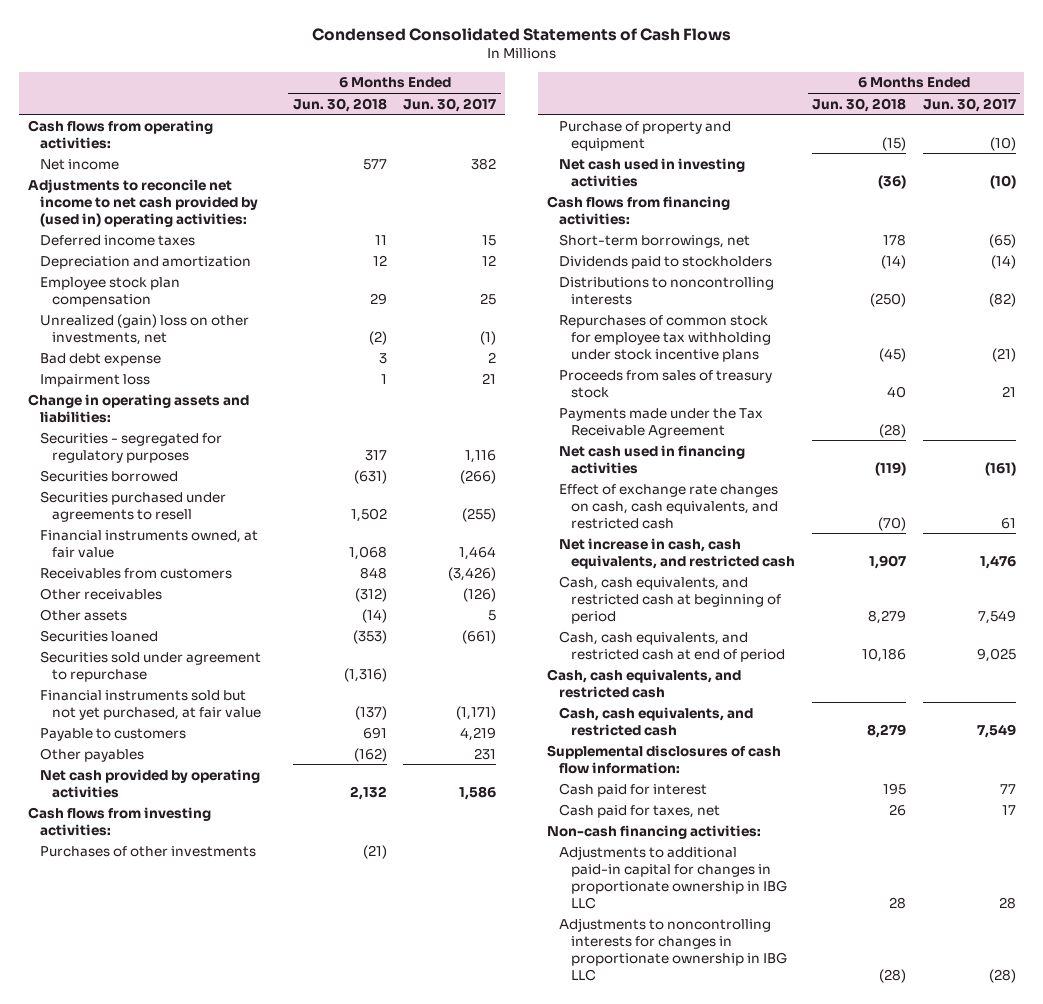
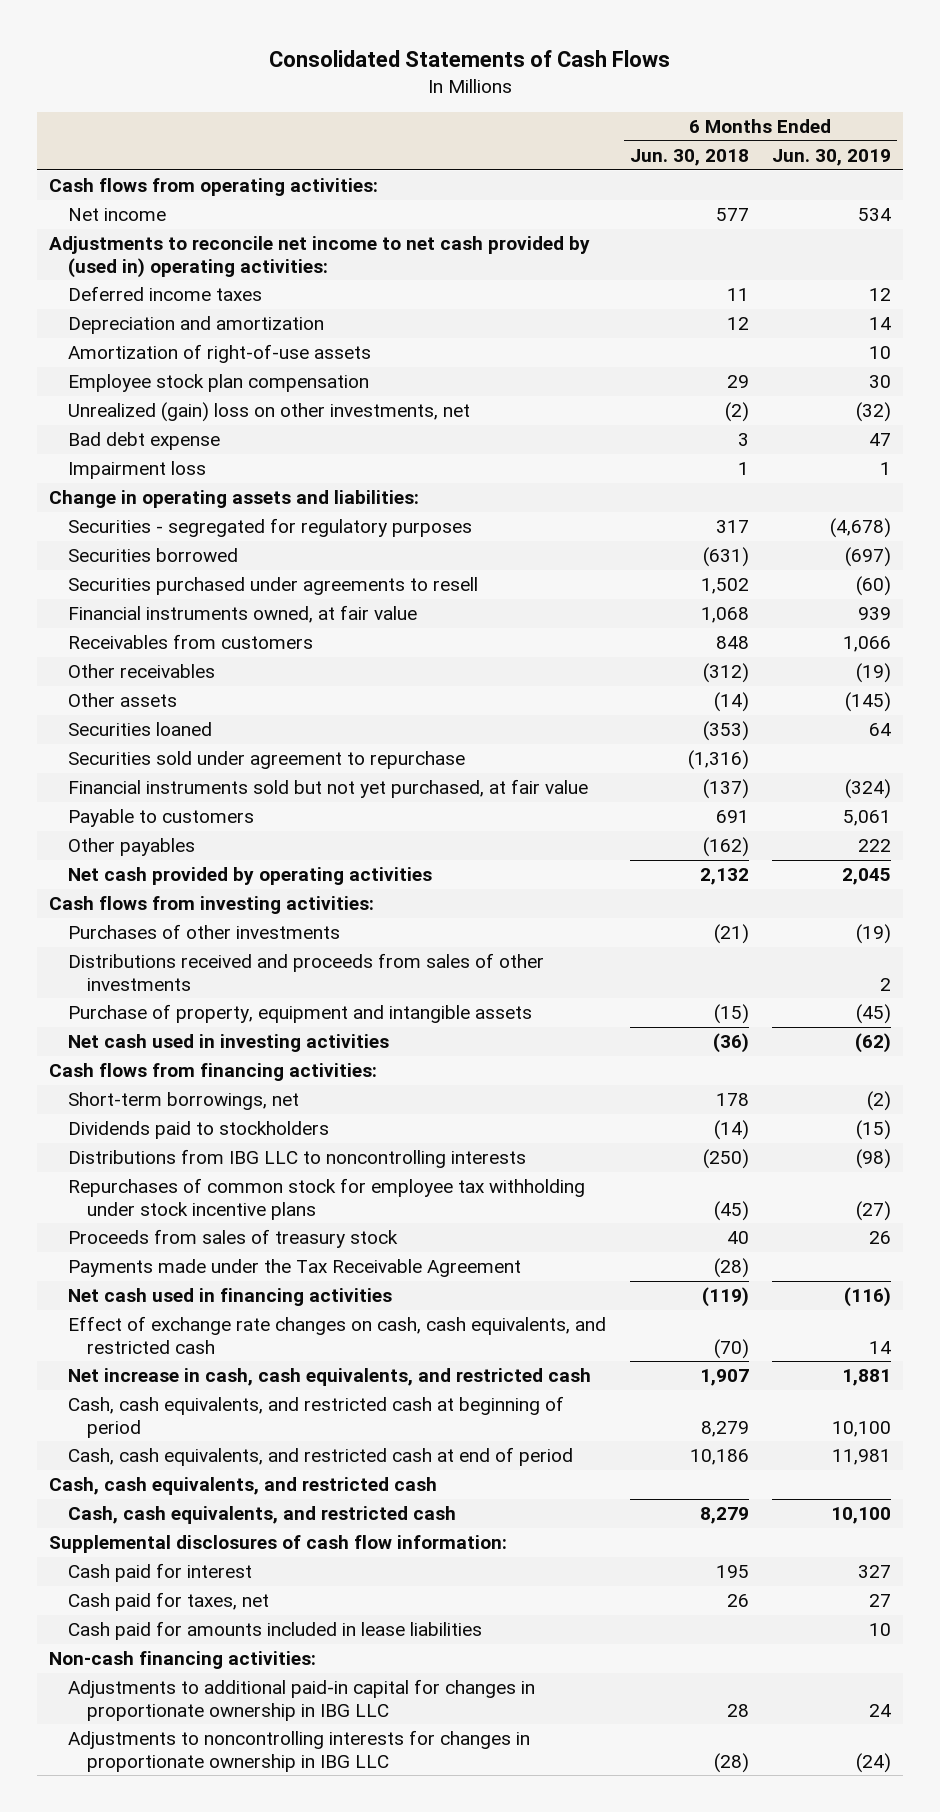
[311,28,731,42] Condensed Consolidated Statements of Cash Flows -> [268,49,670,67] Consolidated Statements of Cash Flows
[403,97,497,112] Jun. 30, 2017 -> none
none -> [772,149,892,167] Jun. 30, 2019
none -> [67,344,371,364] Amortization of right-of-use assets
none -> [67,953,544,991] Distributions received and proceeds from sales of other investments
[558,120,731,151] Purchase of property and equipment -> [67,1004,532,1024] Purchase of property, equipment and intangible assets
[558,276,774,305] Distributions to noncontrolling interests -> [67,1149,526,1169] Distributions from IBG LLC to noncontrolling interests
none -> [67,1621,482,1641] Cash paid for amounts included in lease liabilities

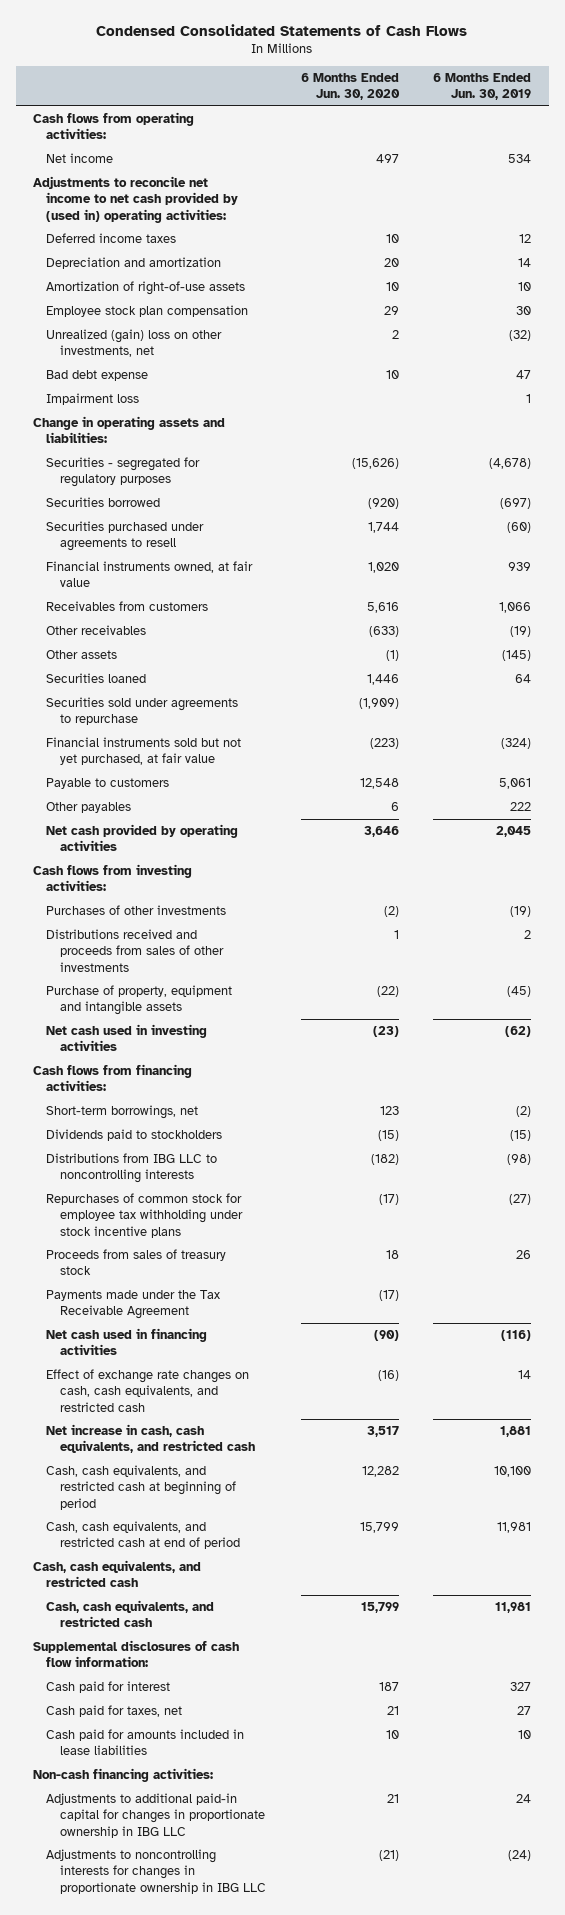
[268,49,670,67] Consolidated Statements of Cash Flows -> [96,23,468,36] Condensed Consolidated Statements of Cash Flows
[629,149,749,167] Jun. 30, 2018 -> none
none -> [300,73,400,101] 6 Months Ended Jun. 30, 2020
[67,751,465,770] Securities sold under agreement to repurchase -> [46,697,239,726] Securities sold under agreements to repurchase
[831,1507,892,1525] 10,100 -> [495,1602,532,1614] 11,981

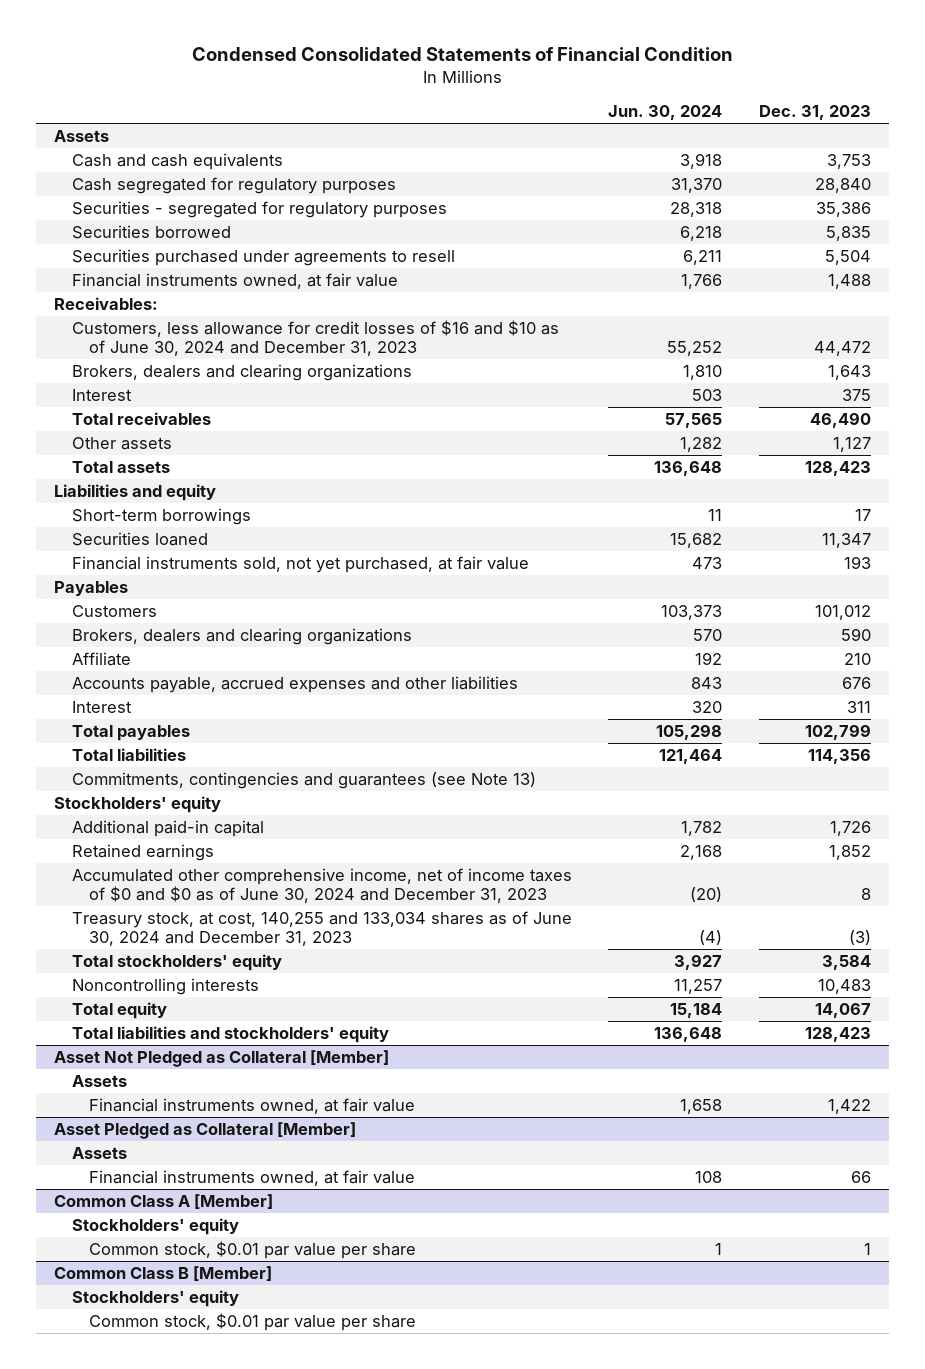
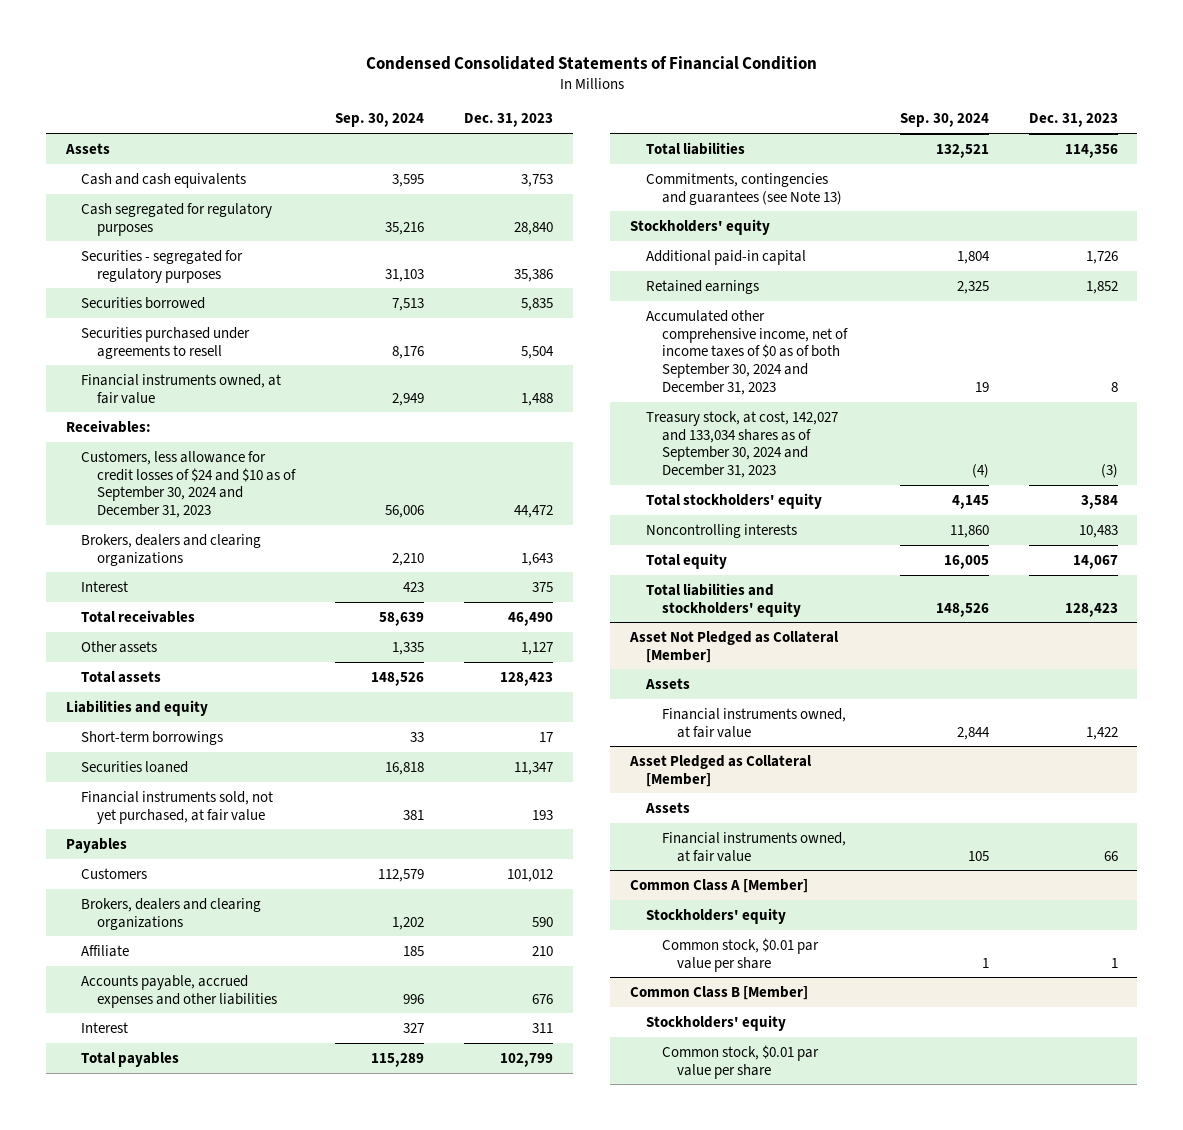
[608,105,723,121] Jun. 30, 2024 -> none
none -> [335,113,425,128] Sep. 30, 2024
[71,319,559,357] Customers, less allowance for credit losses of $16 and $10 as of June 30, 2024 and December 31, 2023 -> [81,450,297,519] Customers, less allowance for credit losses of $24 and $10 as of September 30, 2024 and December 31, 2023
[71,867,572,904] Accumulated other comprehensive income, net of income taxes of $0 and $0 as of June 30, 2024 and December 31, 2023 -> [645,309,848,396] Accumulated other comprehensive income, net of income taxes of $0 as of both September 30, 2024 and December 31, 2023
[71,910,572,947] Treasury stock, at cost, 140,255 and 133,034 shares as of June 30, 2024 and December 31, 2023 -> [645,410,838,479] Treasury stock, at cost, 142,027 and 133,034 shares as of September 30, 2024 and December 31, 2023

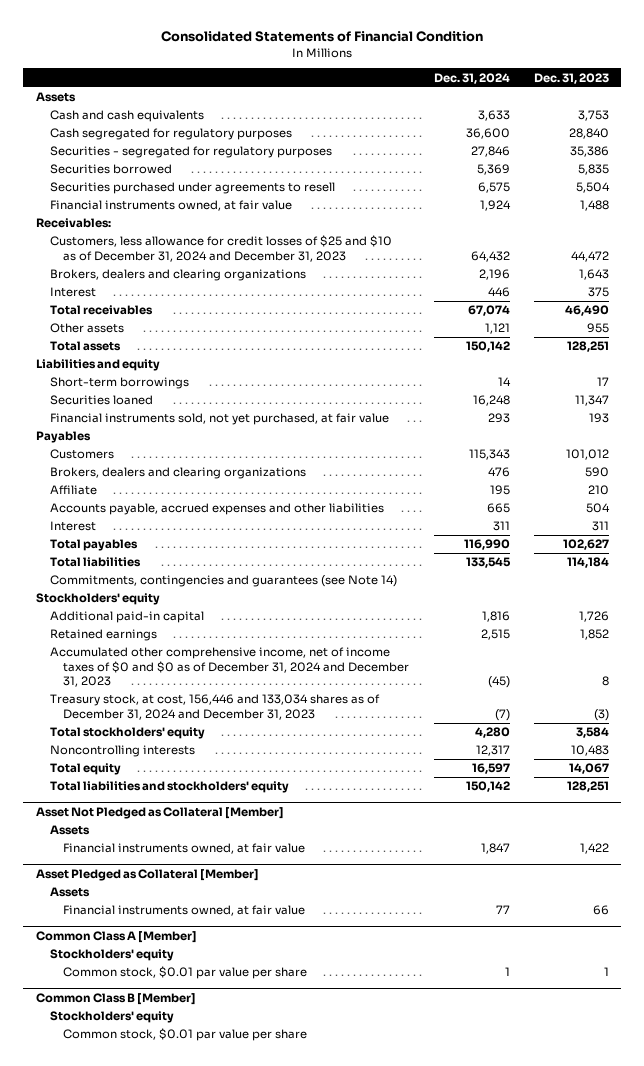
[365,55,817,70] Condensed Consolidated Statements of Financial Condition -> [161,31,484,43] Consolidated Statements of Financial Condition
[335,113,425,128] Sep. 30, 2024 -> none
none -> [433,72,510,84] Dec. 31, 2024
[81,450,297,519] Customers, less allowance for credit losses of $24 and $10 as of September 30, 2024 and December 31, 2023 -> [49,235,392,262] Customers, less allowance for credit losses of $25 and $10 as of December 31, 2024 and December 31, 2023
[521,641,554,655] 1,127 -> [586,323,609,334] 955
[500,671,554,686] 128,423 -> [566,341,609,353] 128,251
[532,993,554,1004] 676 -> [585,503,610,514] 504
[500,1052,554,1067] 102,799 -> [562,539,609,551] 102,627
[1064,143,1118,158] 114,356 -> [566,557,609,569] 114,184
[645,172,842,205] Commitments, contingencies and guarantees (see Note 13) -> [49,575,397,588] Commitments, contingencies and guarantees (see Note 14)
[645,309,848,396] Accumulated other comprehensive income, net of income taxes of $0 as of both September 30, 2024 and December 31, 2023 -> [49,647,410,688] Accumulated other comprehensive income, net of income taxes of $0 and $0 as of December 31, 2024 and December 31, 2023
[645,410,838,479] Treasury stock, at cost, 142,027 and 133,034 shares as of September 30, 2024 and December 31, 2023 -> [49,694,380,720] Treasury stock, at cost, 156,446 and 133,034 shares as of December 31, 2024 and December 31, 2023
[1064,602,1118,617] 128,423 -> [566,781,609,793] 128,251

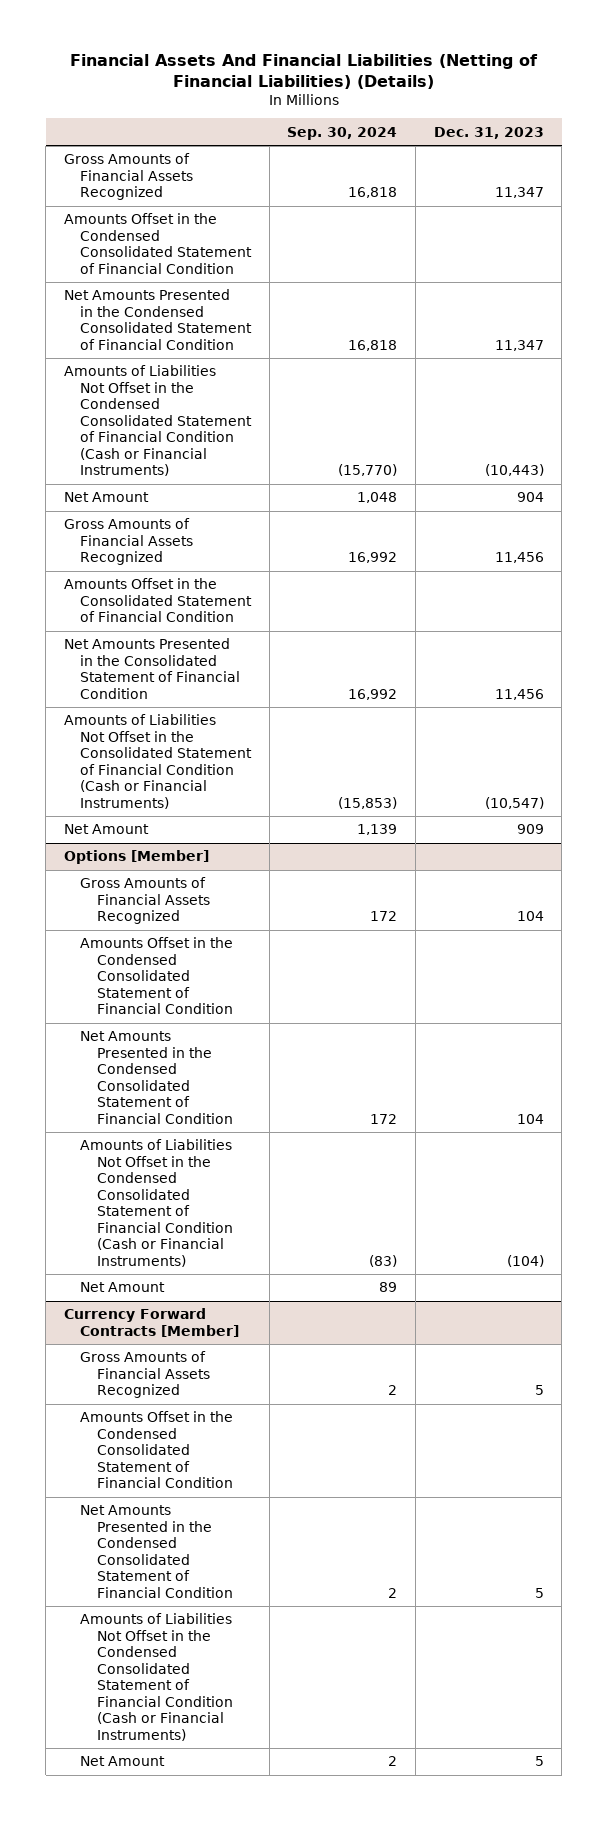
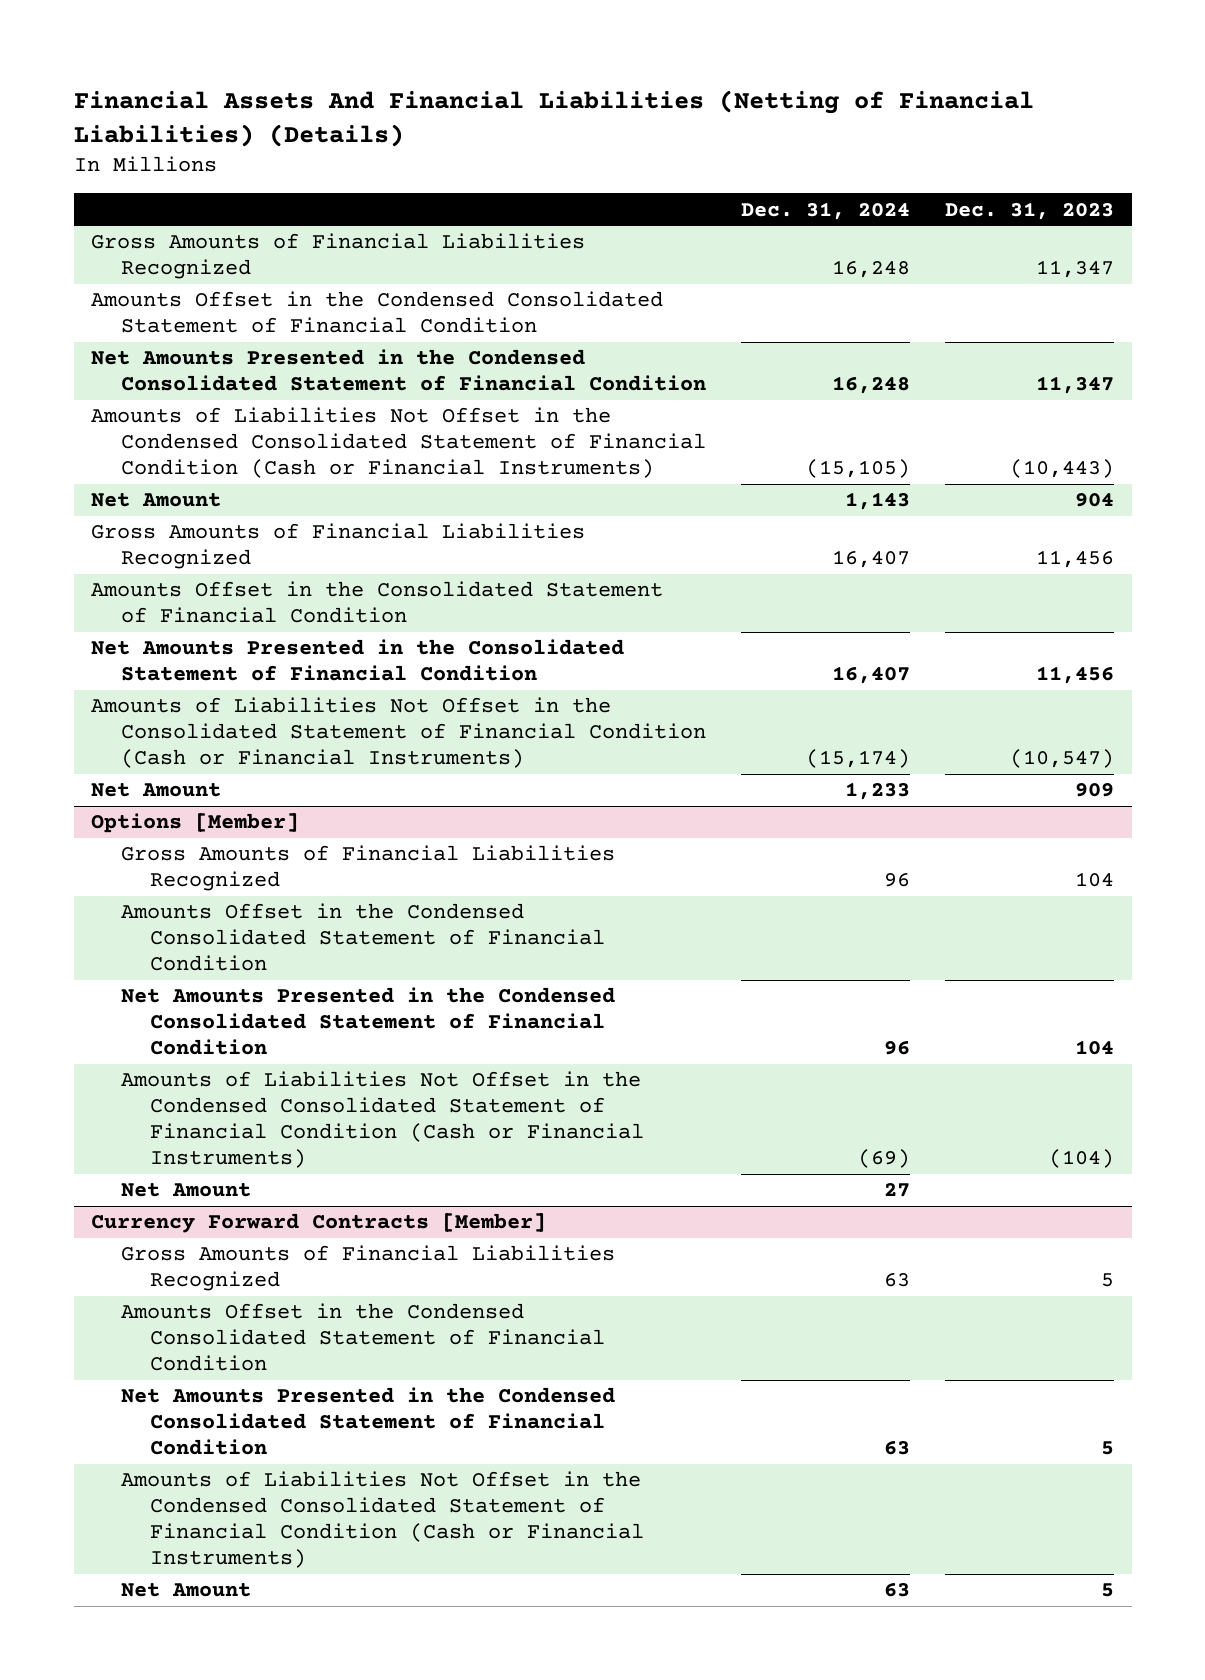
[287,126,398,140] Sep. 30, 2024 -> none
none -> [740,201,910,220] Dec. 31, 2024
[63,153,194,201] Gross Amounts of Financial Assets Recognized -> [91,233,586,280] Gross Amounts of Financial Liabilities Recognized
[63,518,194,566] Gross Amounts of Financial Assets Recognized -> [91,523,586,570] Gross Amounts of Financial Liabilities Recognized
[80,877,210,925] Gross Amounts of Financial Assets Recognized -> [120,845,615,892] Gross Amounts of Financial Liabilities Recognized
[80,1351,210,1399] Gross Amounts of Financial Assets Recognized -> [120,1245,615,1292] Gross Amounts of Financial Liabilities Recognized

